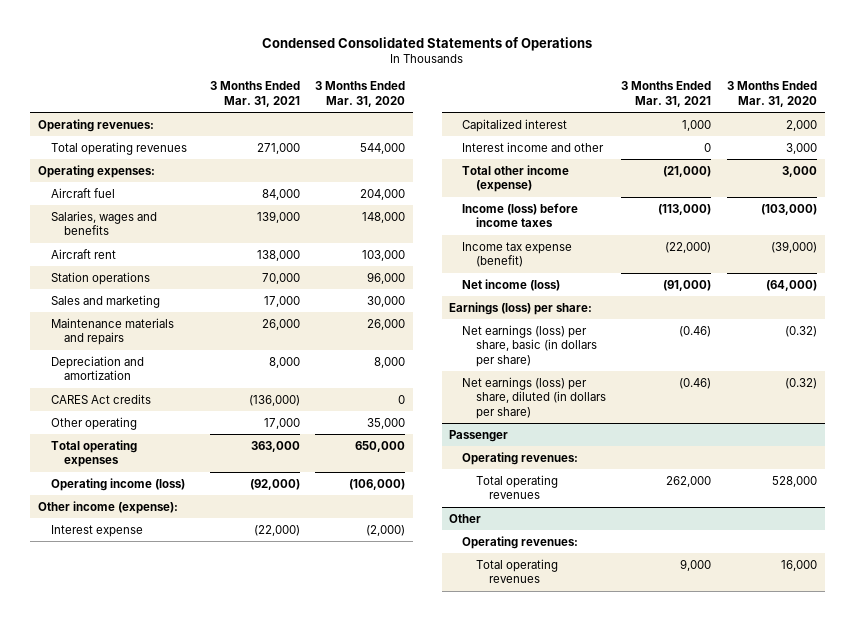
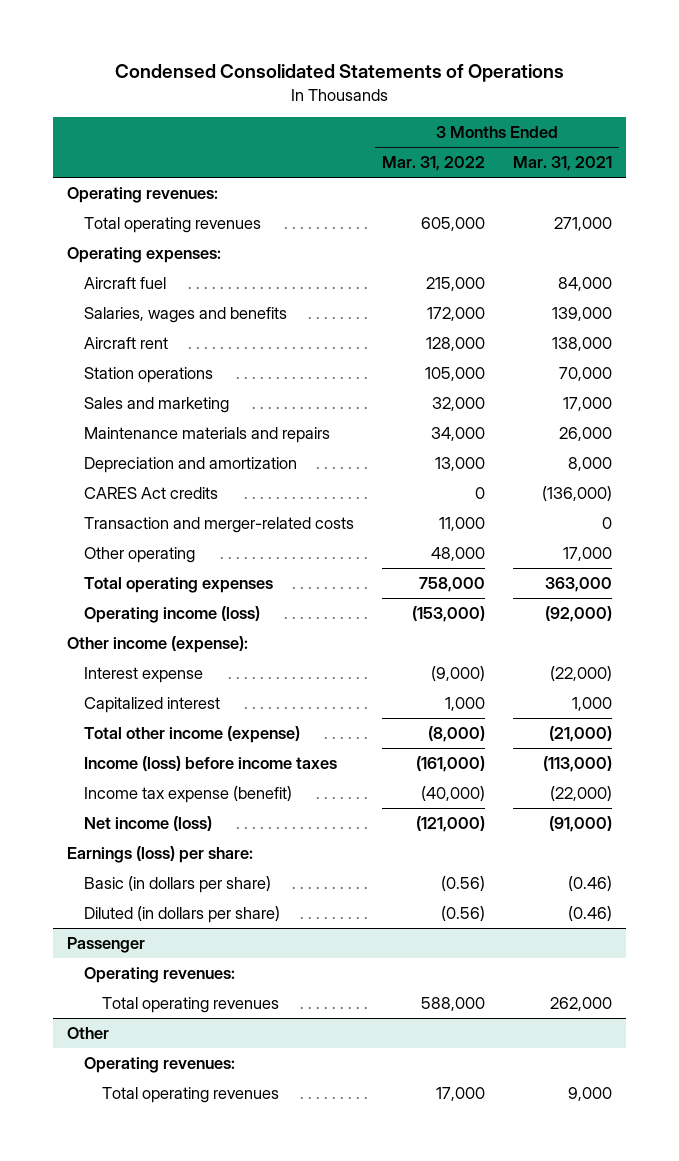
[315,81,406,107] 3 Months Ended Mar. 31, 2020 -> none
none -> [382,156,486,172] Mar. 31, 2022
none -> [84,517,355,534] Transaction and merger-related costs
[462,141,605,152] Interest income and other -> none
[462,324,597,367] Net earnings (loss) per share, basic (in dollars per share) -> [84,876,272,894] Basic (in dollars per share)
[462,376,606,419] Net earnings (loss) per share, diluted (in dollars per share) -> [84,906,281,924] Diluted (in dollars per share)

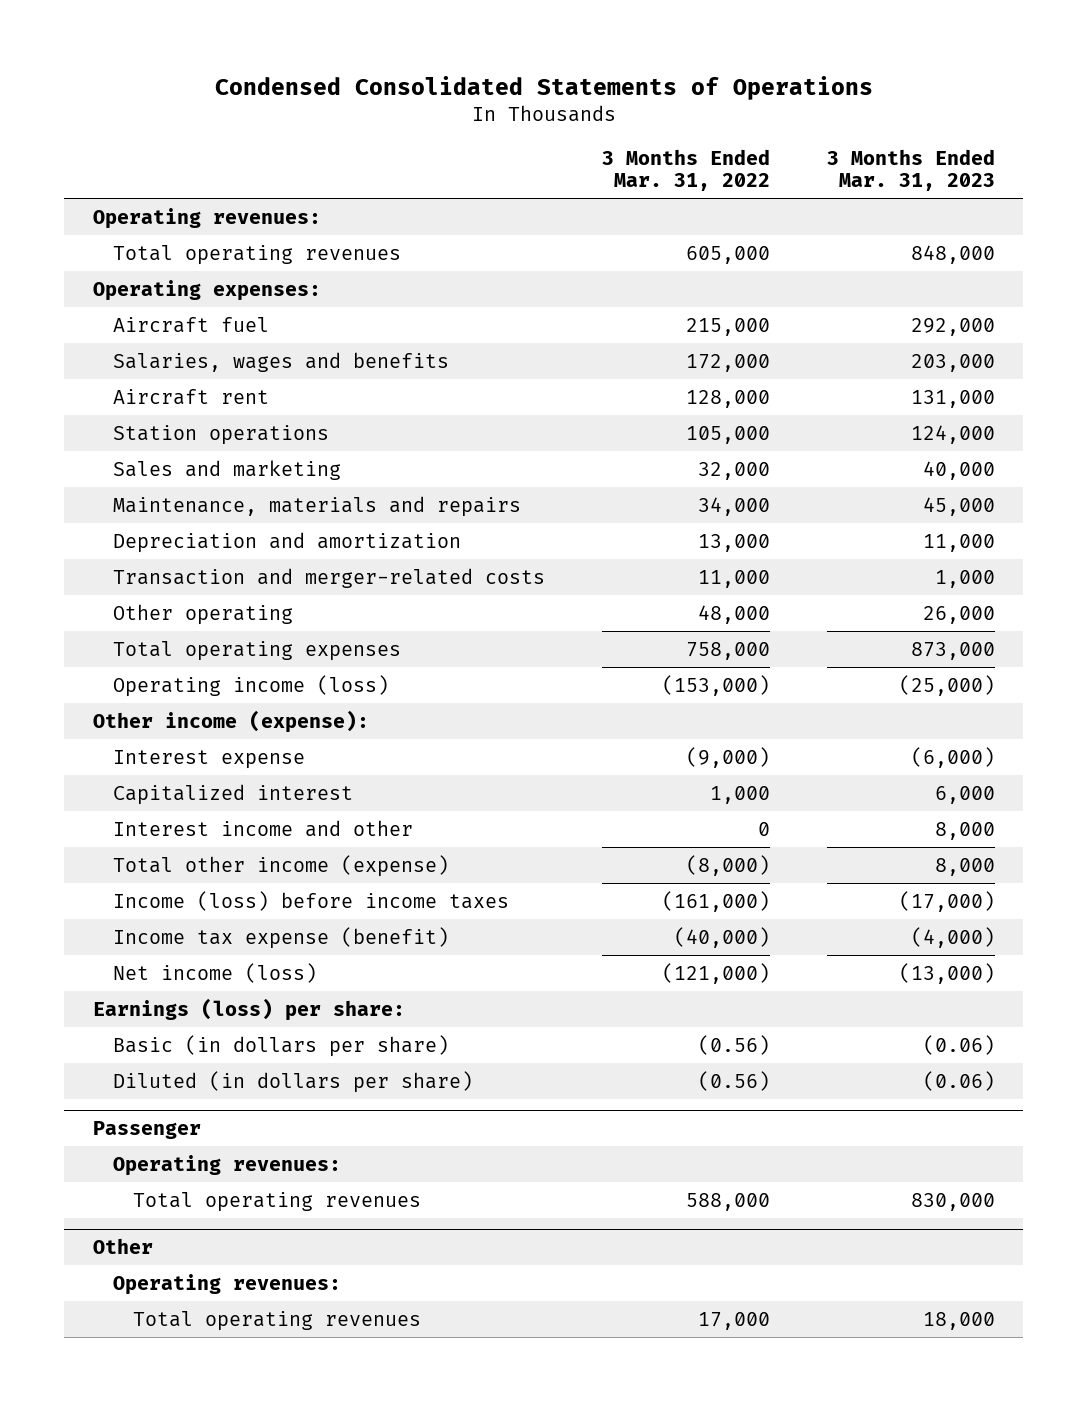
[513,156,613,172] Mar. 31, 2021 -> none
none -> [826,148,995,192] 3 Months Ended Mar. 31, 2023
[84,427,331,444] Maintenance materials and repairs -> [112,495,521,517] Maintenance, materials and repairs
[84,487,219,500] CARES Act credits -> none
none -> [112,819,413,837] Interest income and other

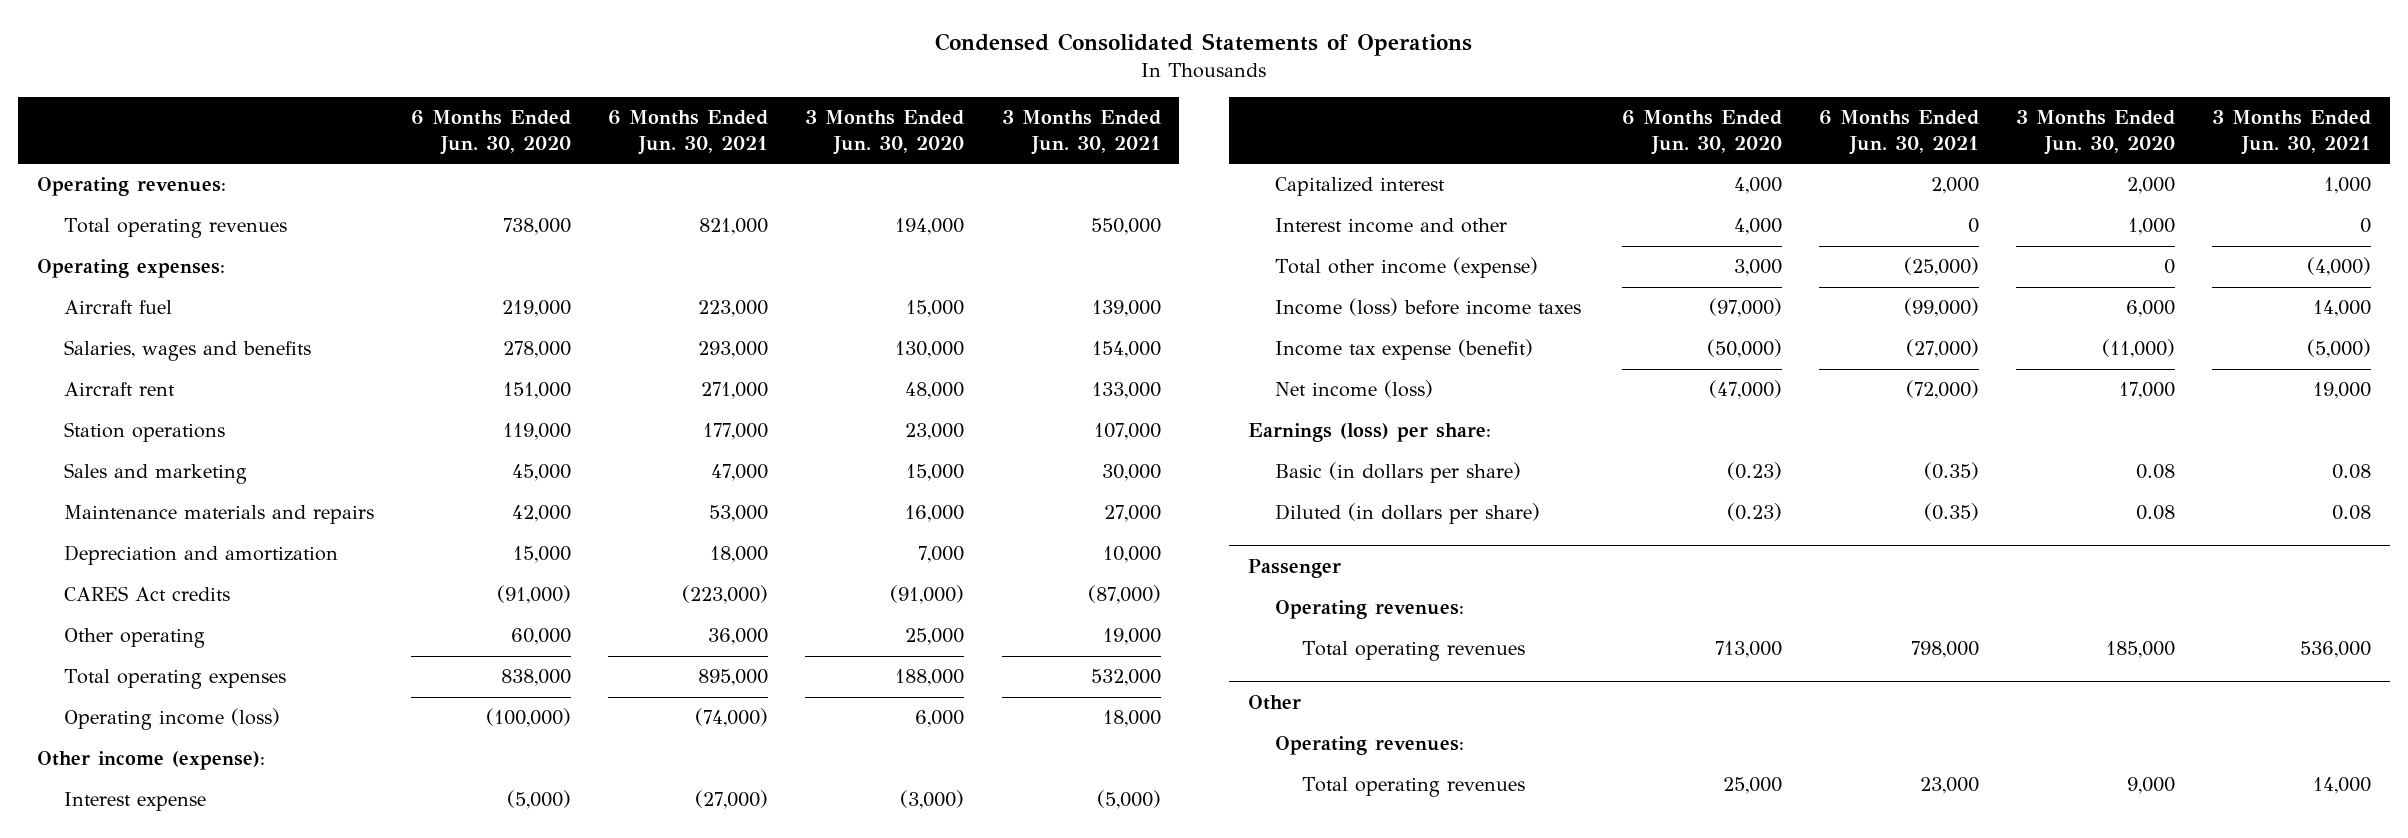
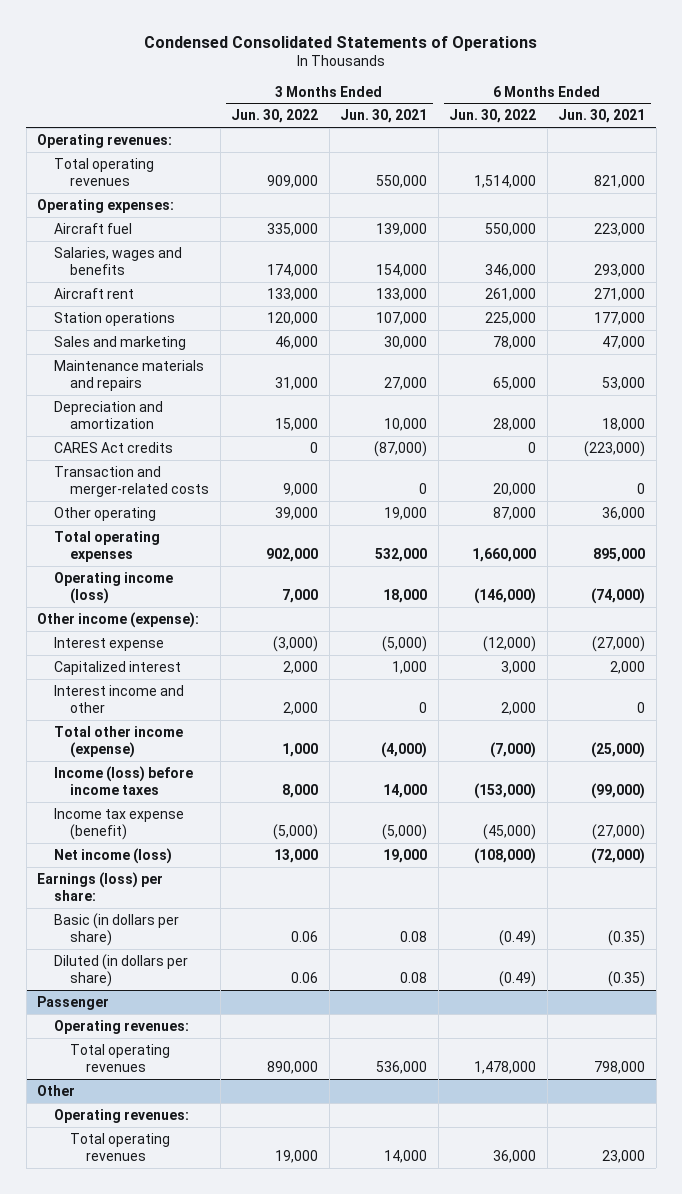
[411,110,572,155] 6 Months Ended Jun. 30, 2020 -> none
[805,110,965,155] 3 Months Ended Jun. 30, 2020 -> none
none -> [231,109,319,124] Jun. 30, 2022
none -> [449,109,537,124] Jun. 30, 2022
none -> [53,465,210,497] Transaction and merger-related costs

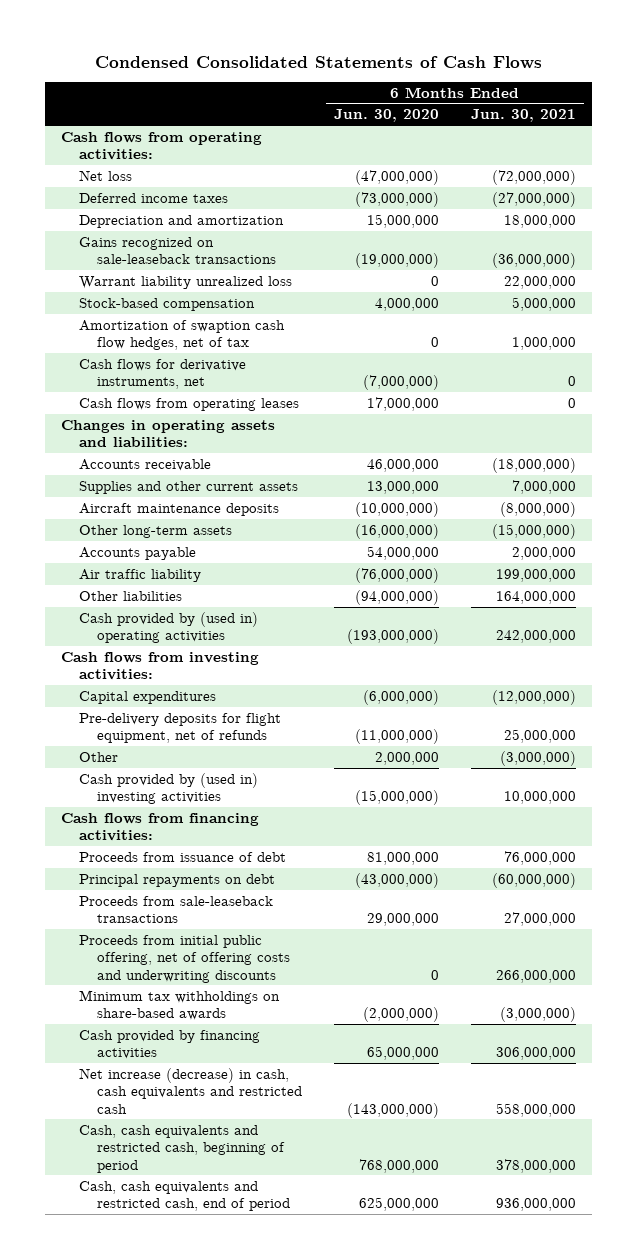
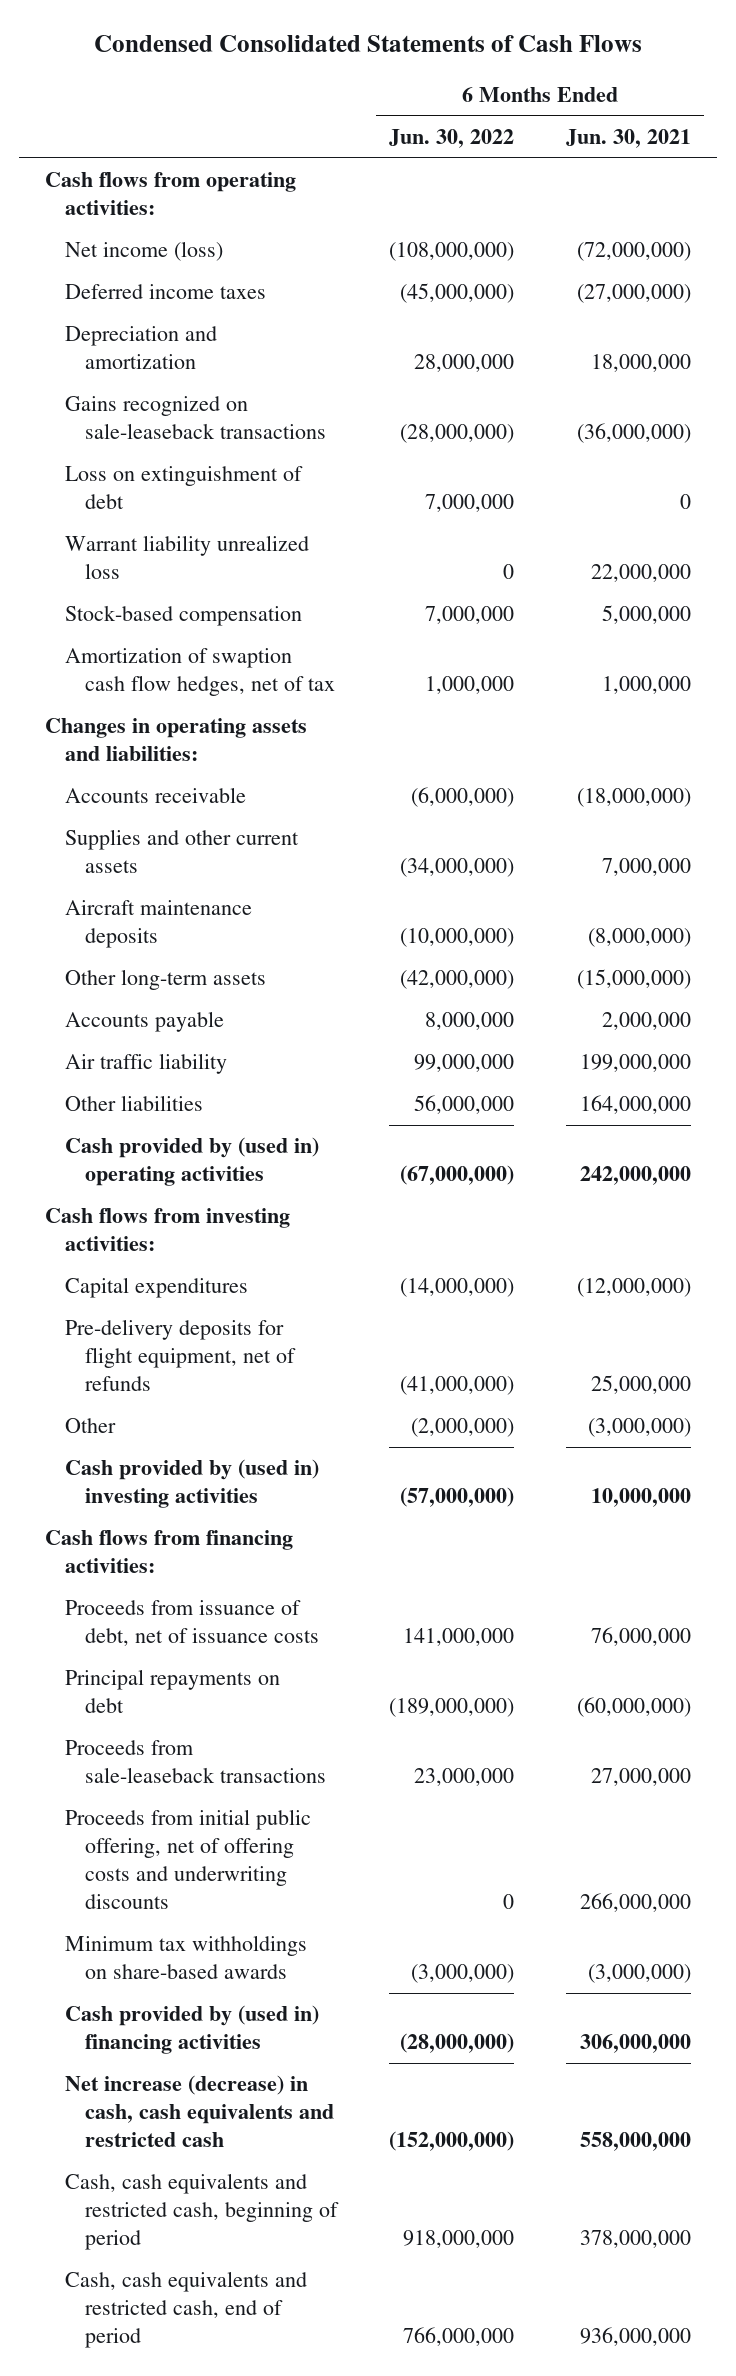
[334,109,440,123] Jun. 30, 2020 -> none
none -> [388,128,514,148] Jun. 30, 2022
[79,169,133,181] Net loss -> [64,241,223,262] Net income (loss)
none -> [64,466,303,510] Loss on extinguishment of debt
[79,358,247,390] Cash flows for derivative instruments, net -> none
[79,397,300,411] Cash flows from operating leases -> none
[79,851,287,862] Proceeds from issuance of debt -> [64,1600,319,1647] Proceeds from issuance of debt, net of issuance costs
[79,1029,261,1060] Cash provided by financing activities -> [64,2005,319,2055] Cash provided by (used in) financing activities

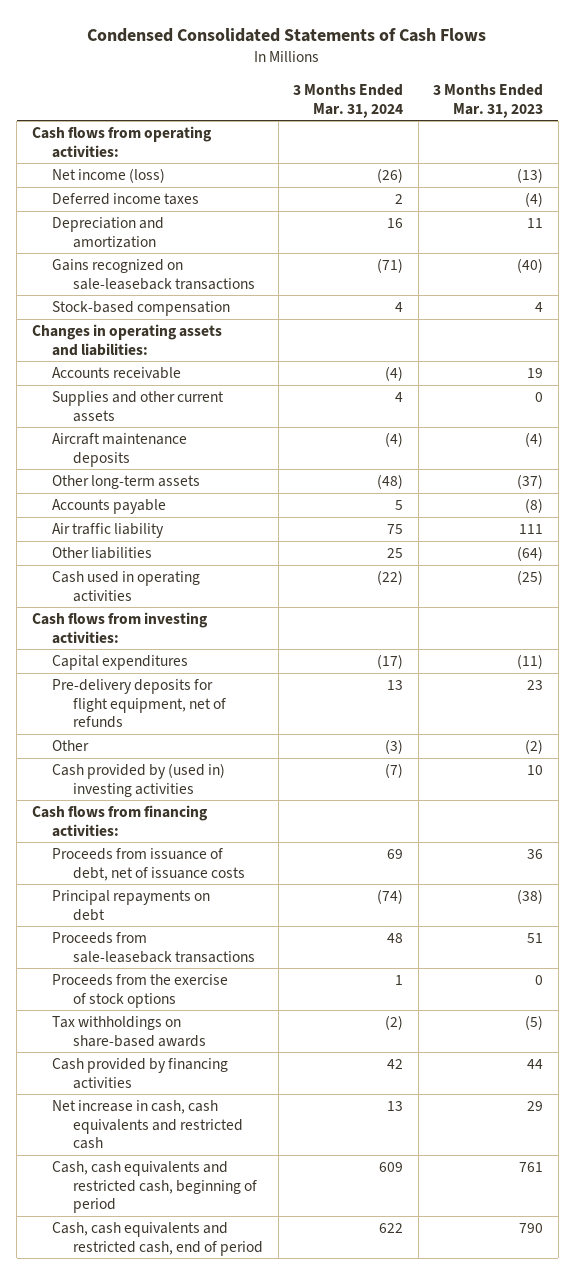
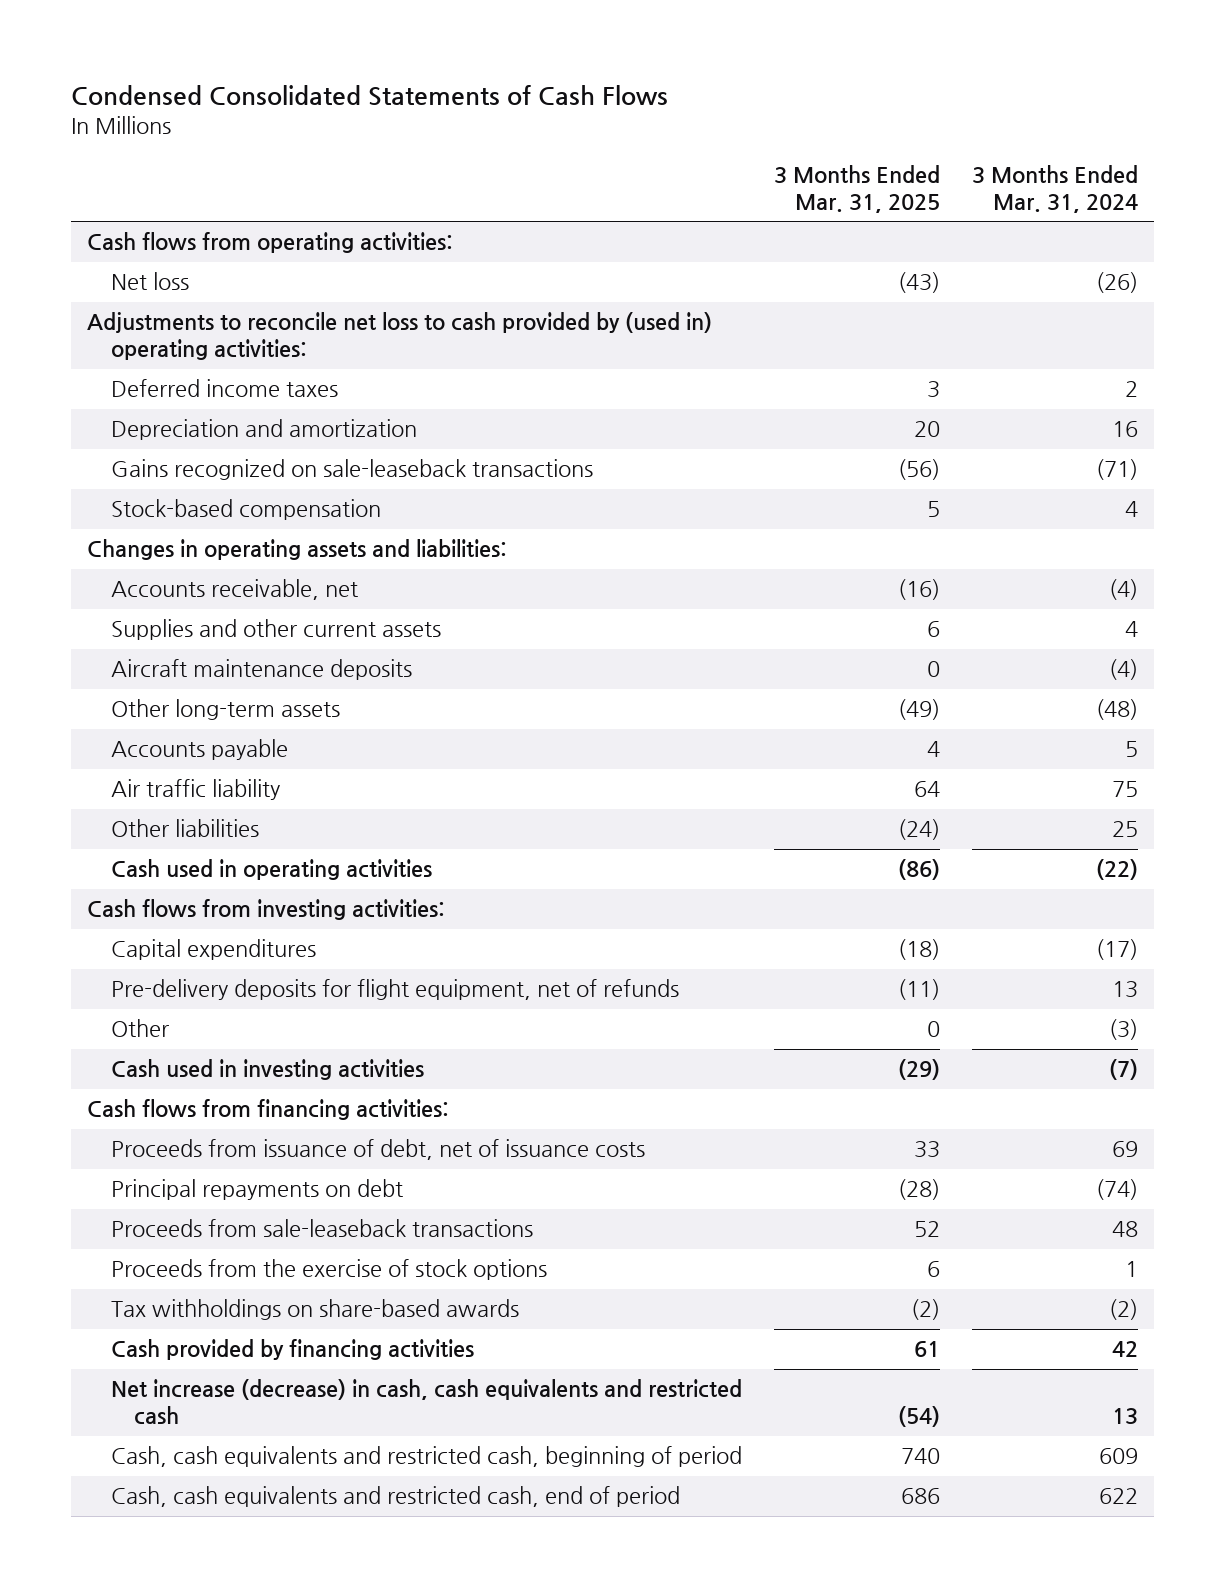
[433,83,544,118] 3 Months Ended Mar. 31, 2023 -> none
none -> [773,164,940,213] 3 Months Ended Mar. 31, 2025
[52,167,166,183] Net income (loss) -> [110,272,189,291] Net loss
none -> [87,312,713,361] Adjustments to reconcile net loss to cash provided by (used in) operating activities:
[52,366,182,379] Accounts receivable -> [110,579,358,601] Accounts receivable, net
[52,762,226,797] Cash provided by (used in) investing activities -> [110,1059,424,1081] Cash used in investing activities
[52,1099,244,1150] Net increase in cash, cash equivalents and restricted cash -> [110,1379,742,1426] Net increase (decrease) in cash, cash equivalents and restricted cash

